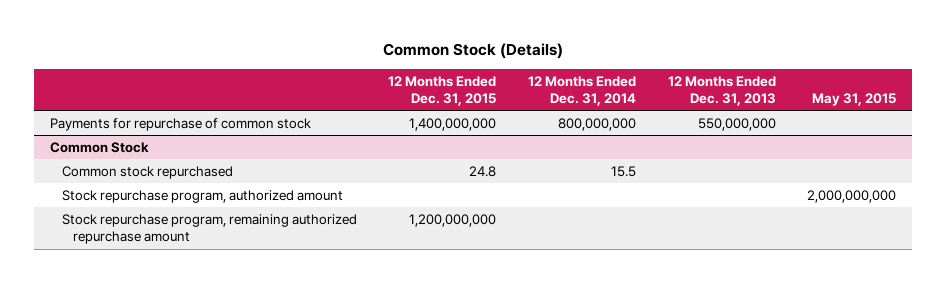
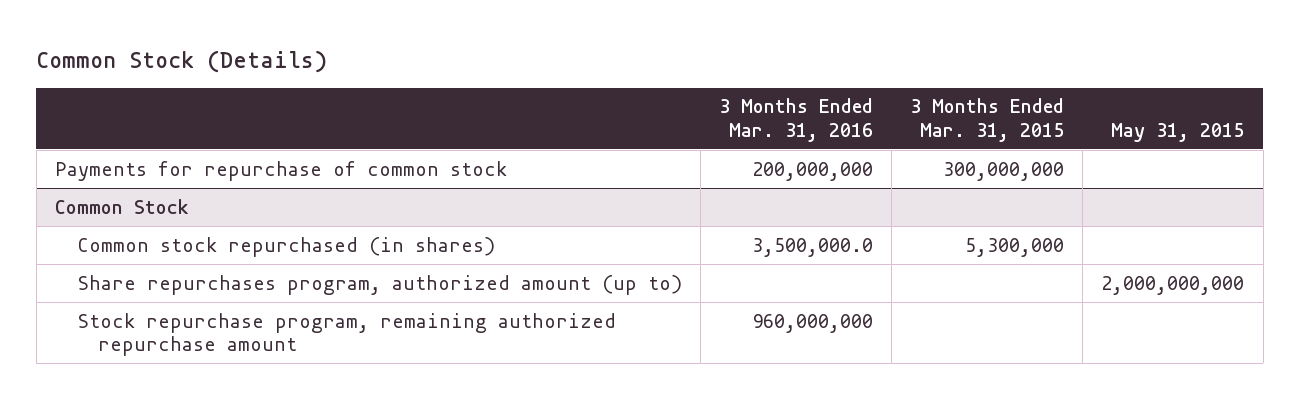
[388,75,497,107] 12 Months Ended Dec. 31, 2015 -> none
[527,75,636,107] 12 Months Ended Dec. 31, 2014 -> none
[667,75,776,107] 12 Months Ended Dec. 31, 2013 -> none
none -> [718,98,873,142] 3 Months Ended Mar. 31, 2016
none -> [910,98,1065,142] 3 Months Ended Mar. 31, 2015
[61,165,233,179] Common stock repurchased -> [76,236,495,257] Common stock repurchased (in shares)
[61,189,343,203] Stock repurchase program, authorized amount -> [76,274,682,295] Share repurchases program, authorized amount (up to)

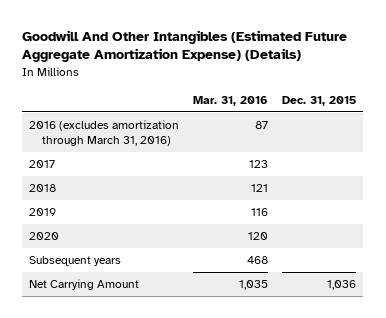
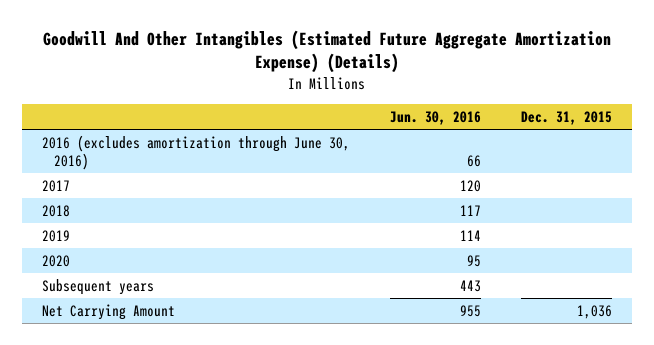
[193,95,269,106] Mar. 31, 2016 -> none
none -> [389,110,481,125] Jun. 30, 2016
[29,120,180,146] 2016 (excludes amortization through March 31, 2016) -> [41,134,350,170] 2016 (excludes amortization through June 30, 2016)

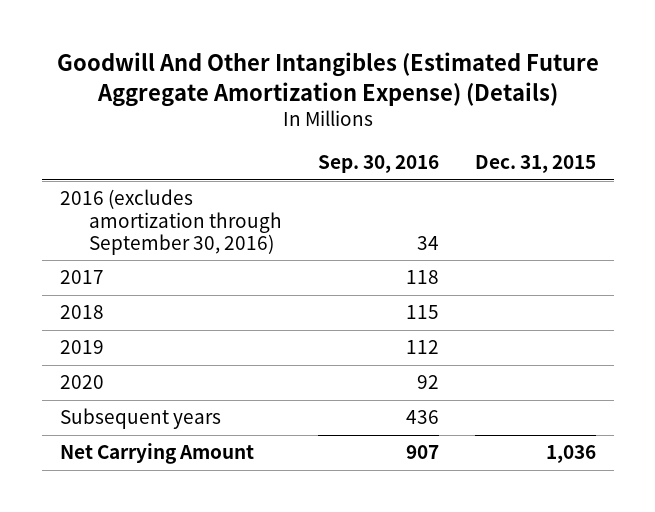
[389,110,481,125] Jun. 30, 2016 -> none
none -> [317,155,439,174] Sep. 30, 2016
[41,134,350,170] 2016 (excludes amortization through June 30, 2016) -> [59,189,282,255] 2016 (excludes amortization through September 30, 2016)

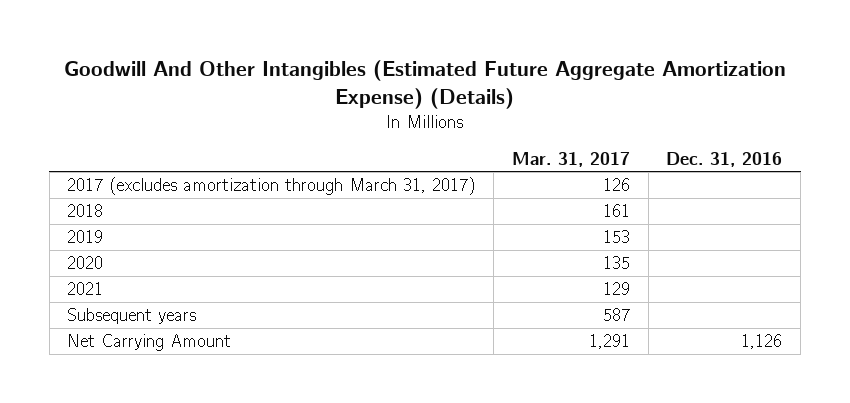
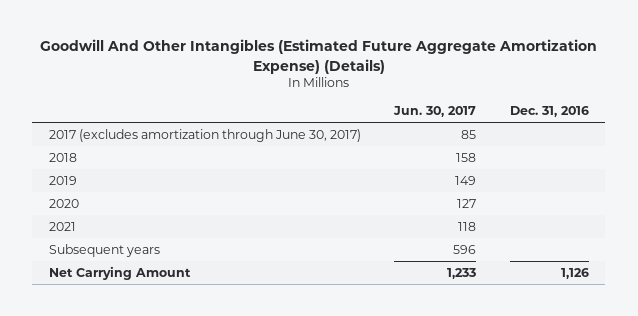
[511,151,630,167] Mar. 31, 2017 -> none
none -> [393,106,477,118] Jun. 30, 2017
[67,177,476,196] 2017 (excludes amortization through March 31, 2017) -> [48,128,361,142] 2017 (excludes amortization through June 30, 2017)

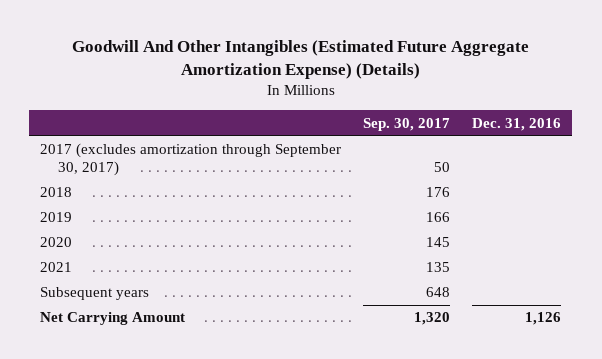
[393,106,477,118] Jun. 30, 2017 -> none
none -> [363,117,451,131] Sep. 30, 2017
[48,128,361,142] 2017 (excludes amortization through June 30, 2017) -> [40,143,342,177] 2017 (excludes amortization through September 30, 2017)

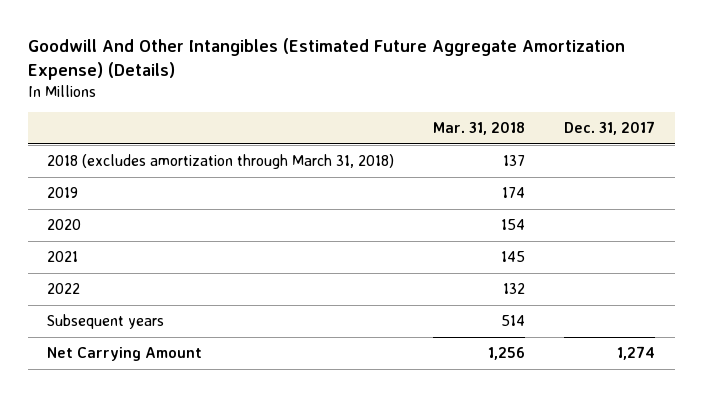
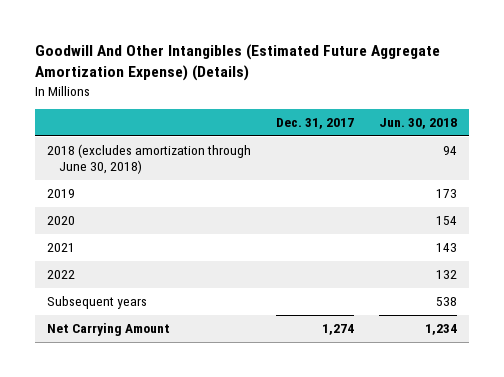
[433,122,526,136] Mar. 31, 2018 -> none
none -> [378,118,457,130] Jun. 30, 2018
[47,154,395,170] 2018 (excludes amortization through March 31, 2018) -> [47,144,252,175] 2018 (excludes amortization through June 30, 2018)

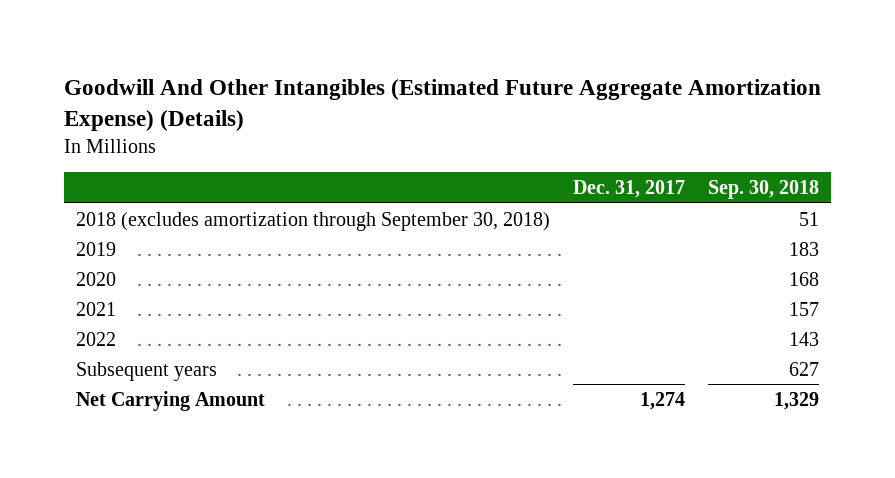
[378,118,457,130] Jun. 30, 2018 -> none
none -> [708,180,820,200] Sep. 30, 2018
[47,144,252,175] 2018 (excludes amortization through June 30, 2018) -> [75,211,550,231] 2018 (excludes amortization through September 30, 2018)

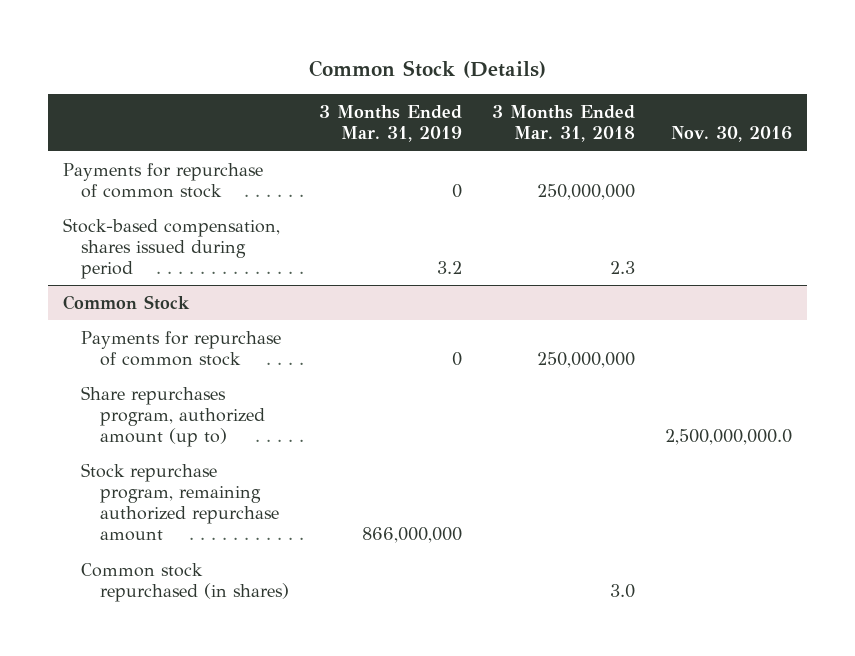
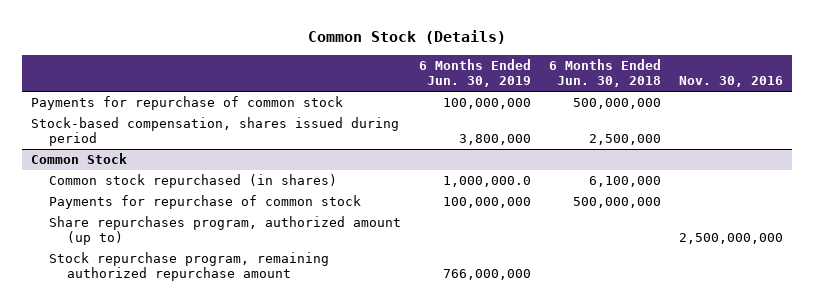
[319,105,463,143] 3 Months Ended Mar. 31, 2019 -> none
[492,105,636,143] 3 Months Ended Mar. 31, 2018 -> none
none -> [418,58,531,88] 6 Months Ended Jun. 30, 2019
none -> [548,58,661,88] 6 Months Ended Jun. 30, 2018
[81,562,289,602] Common stock repurchased (in shares) -> [48,174,337,189] Common stock repurchased (in shares)
[665,429,793,446] 2,500,000,000.0 -> [678,233,783,245] 2,500,000,000

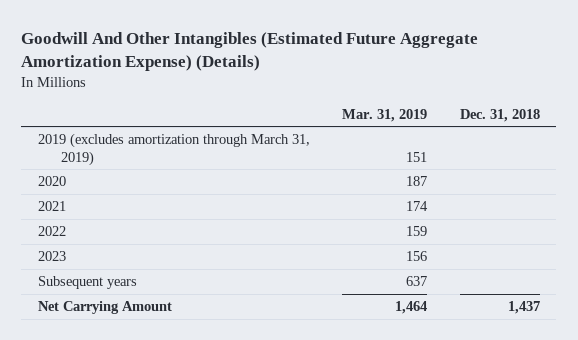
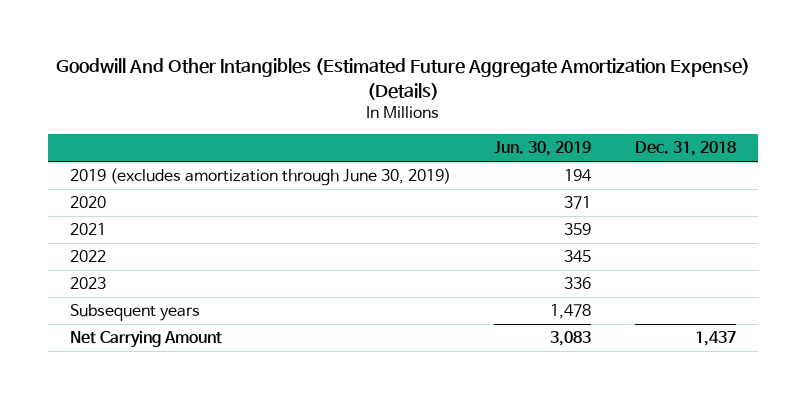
[342,108,428,122] Mar. 31, 2019 -> none
none -> [494,141,592,157] Jun. 30, 2019
[37,133,310,166] 2019 (excludes amortization through March 31, 2019) -> [69,168,451,187] 2019 (excludes amortization through June 30, 2019)

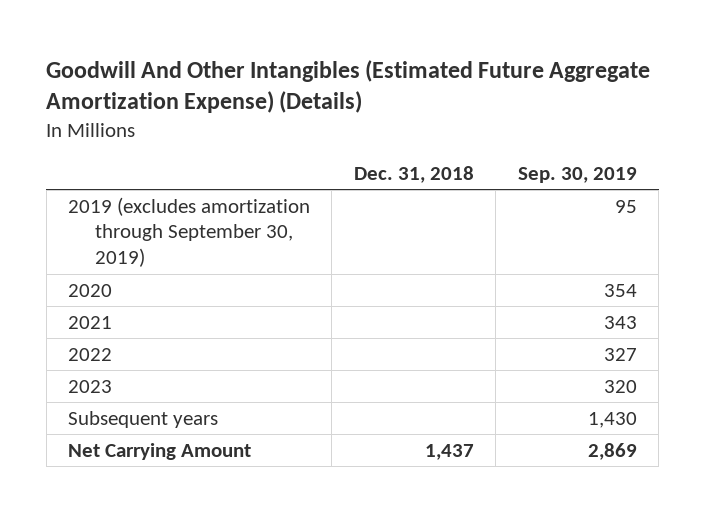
[494,141,592,157] Jun. 30, 2019 -> none
none -> [517,166,637,183] Sep. 30, 2019
[69,168,451,187] 2019 (excludes amortization through June 30, 2019) -> [68,196,311,268] 2019 (excludes amortization through September 30, 2019)

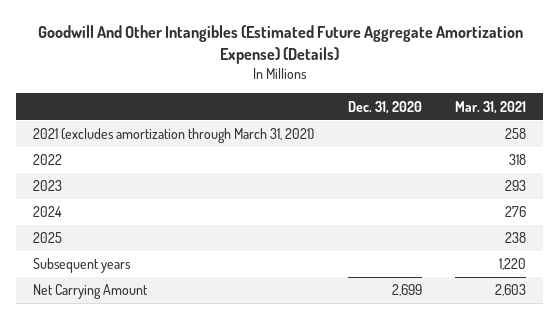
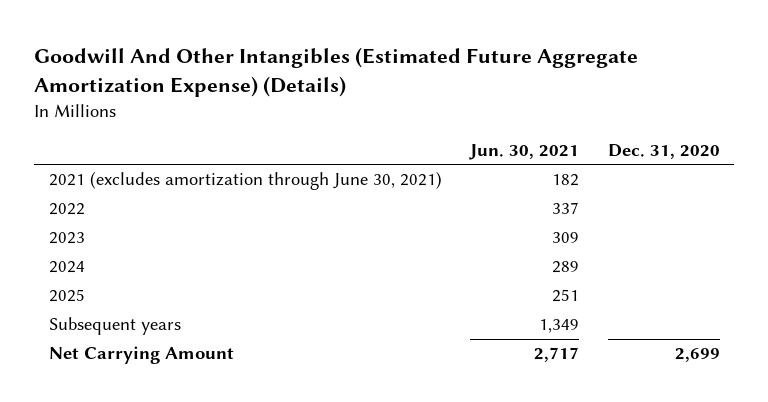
[455,100,527,114] Mar. 31, 2021 -> none
none -> [469,143,580,160] Jun. 30, 2021
[33,128,315,144] 2021 (excludes amortization through March 31, 2021) -> [48,171,442,191] 2021 (excludes amortization through June 30, 2021)

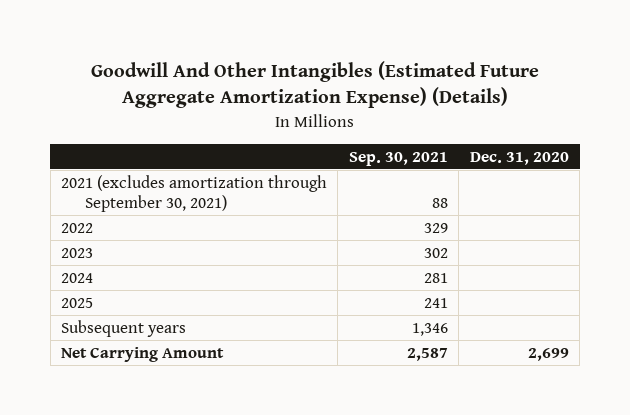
[469,143,580,160] Jun. 30, 2021 -> none
none -> [348,151,448,166] Sep. 30, 2021
[48,171,442,191] 2021 (excludes amortization through June 30, 2021) -> [60,174,327,212] 2021 (excludes amortization through September 30, 2021)

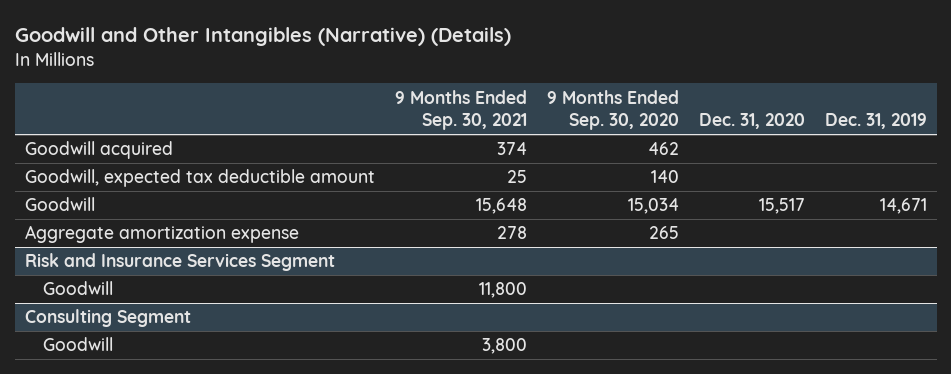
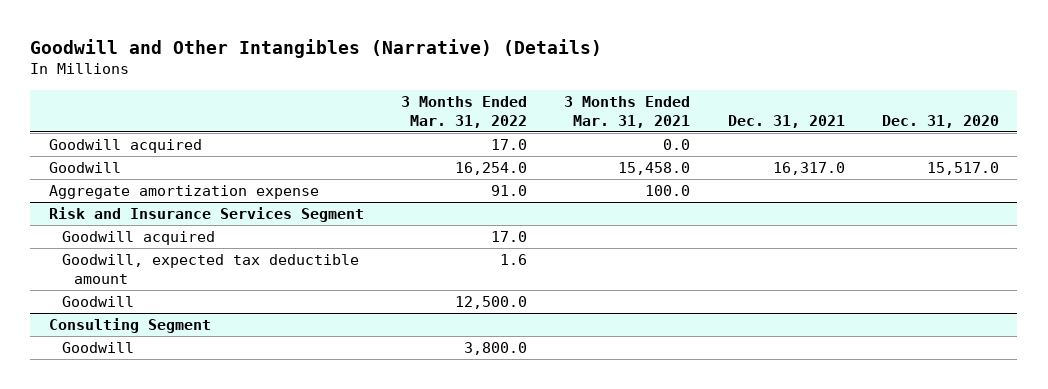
[394,89,527,131] 9 Months Ended Sep. 30, 2021 -> none
[546,89,679,131] 9 Months Ended Sep. 30, 2020 -> none
[824,113,927,130] Dec. 31, 2019 -> none
none -> [401,95,528,128] 3 Months Ended Mar. 31, 2022
none -> [564,95,691,128] 3 Months Ended Mar. 31, 2021
none -> [727,114,845,128] Dec. 31, 2021
[24,169,375,188] Goodwill, expected tax deductible amount -> none
[758,198,805,215] 15,517 -> [926,162,999,176] 15,517.0
none -> [61,231,215,246] Goodwill acquired
none -> [61,254,359,285] Goodwill, expected tax deductible amount

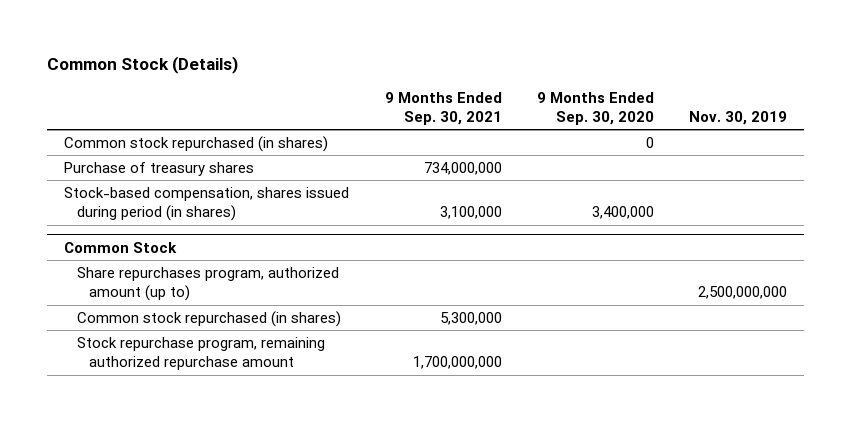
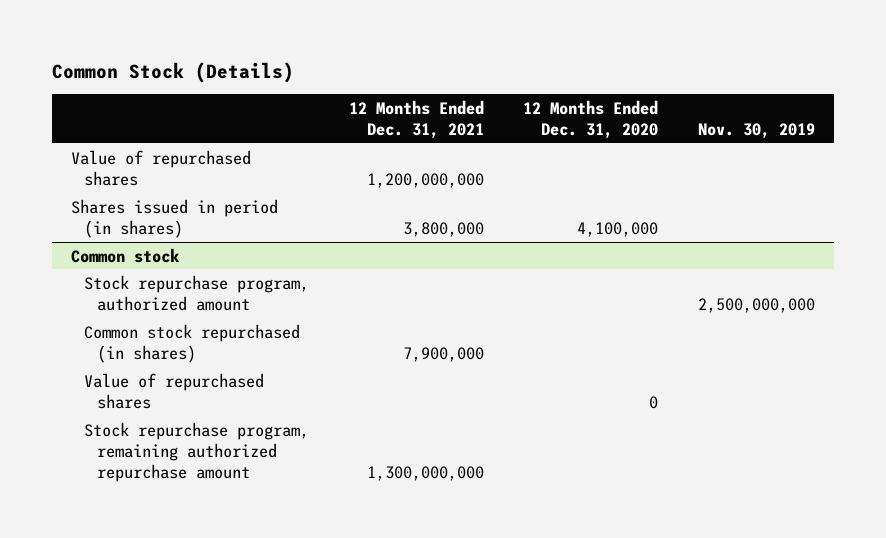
[384,91,502,125] 9 Months Ended Sep. 30, 2021 -> none
[536,91,654,125] 9 Months Ended Sep. 30, 2020 -> none
none -> [348,99,484,140] 12 Months Ended Dec. 31, 2021
none -> [523,99,659,140] 12 Months Ended Dec. 31, 2020
[64,135,329,152] Common stock repurchased (in shares) -> none
[64,161,255,176] Purchase of treasury shares -> [71,149,252,186] Value of repurchased shares
[64,186,350,222] Stock-based compensation, shares issued during period (in shares) -> [71,198,279,238] Shares issued in period (in shares)
[64,241,178,253] Common Stock -> [71,247,181,263] Common stock
[76,266,339,302] Share repurchases program, authorized amount (up to) -> [84,274,310,311] Stock repurchase program, authorized amount
none -> [84,372,265,409] Value of repurchased shares

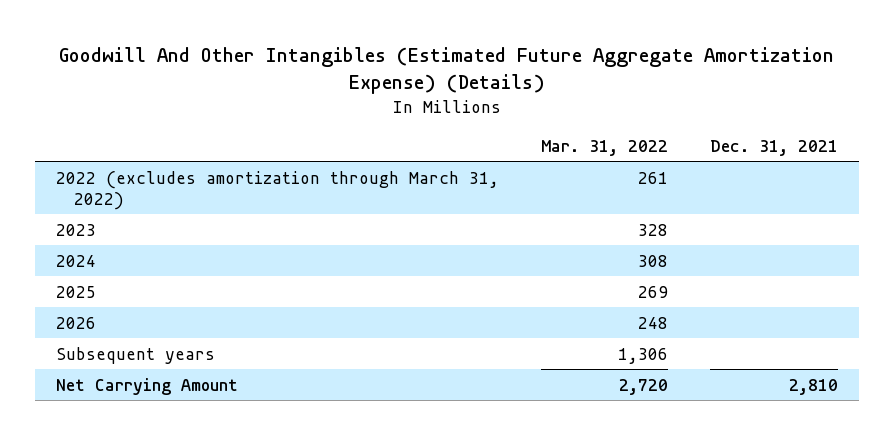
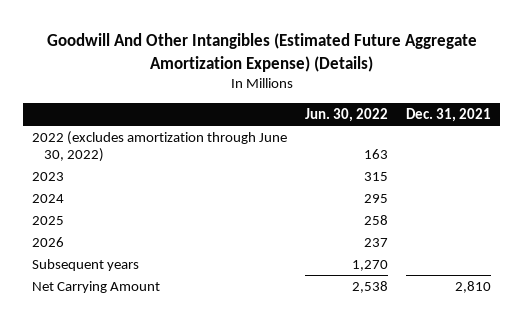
[540,139,668,156] Mar. 31, 2022 -> none
none -> [305,107,389,122] Jun. 30, 2022
[56,170,500,210] 2022 (excludes amortization through March 31, 2022) -> [32,130,288,162] 2022 (excludes amortization through June 30, 2022)

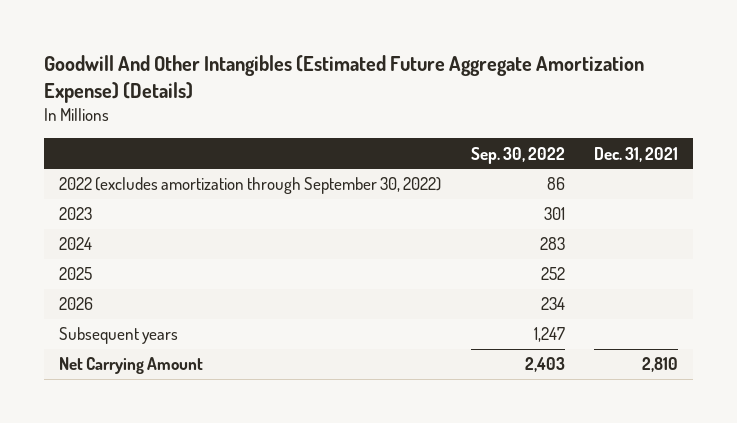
[305,107,389,122] Jun. 30, 2022 -> none
none -> [470,146,565,164] Sep. 30, 2022
[32,130,288,162] 2022 (excludes amortization through June 30, 2022) -> [59,177,442,195] 2022 (excludes amortization through September 30, 2022)

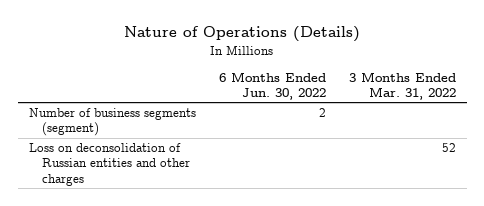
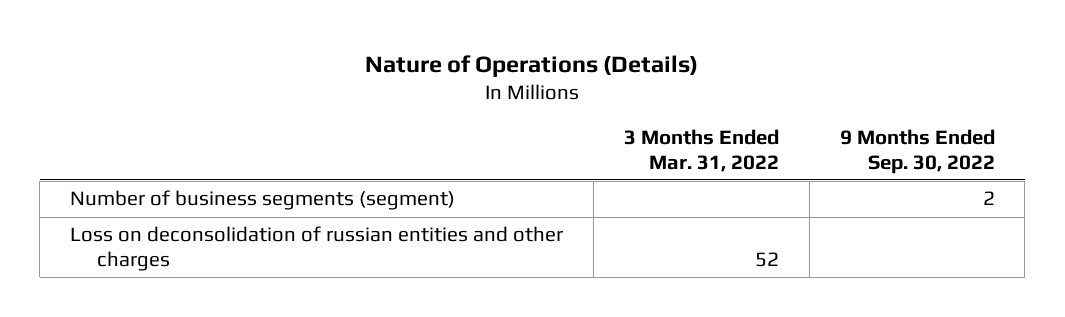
[218,71,326,101] 6 Months Ended Jun. 30, 2022 -> none
none -> [839,129,995,174] 9 Months Ended Sep. 30, 2022
[28,143,191,186] Loss on deconsolidation of Russian entities and other charges -> [70,226,564,272] Loss on deconsolidation of russian entities and other charges

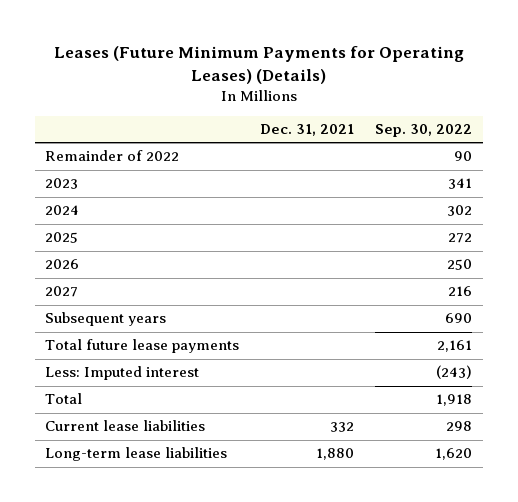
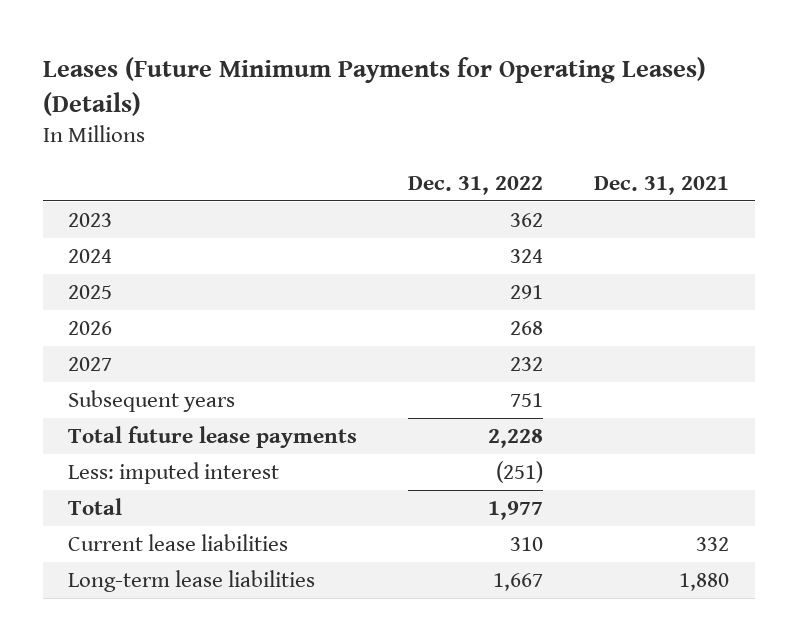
[375,123,473,137] Sep. 30, 2022 -> none
none -> [408,175,544,195] Dec. 31, 2022
[45,150,180,162] Remainder of 2022 -> none
[45,366,200,381] Less: Imputed interest -> [68,462,280,485] Less: imputed interest

